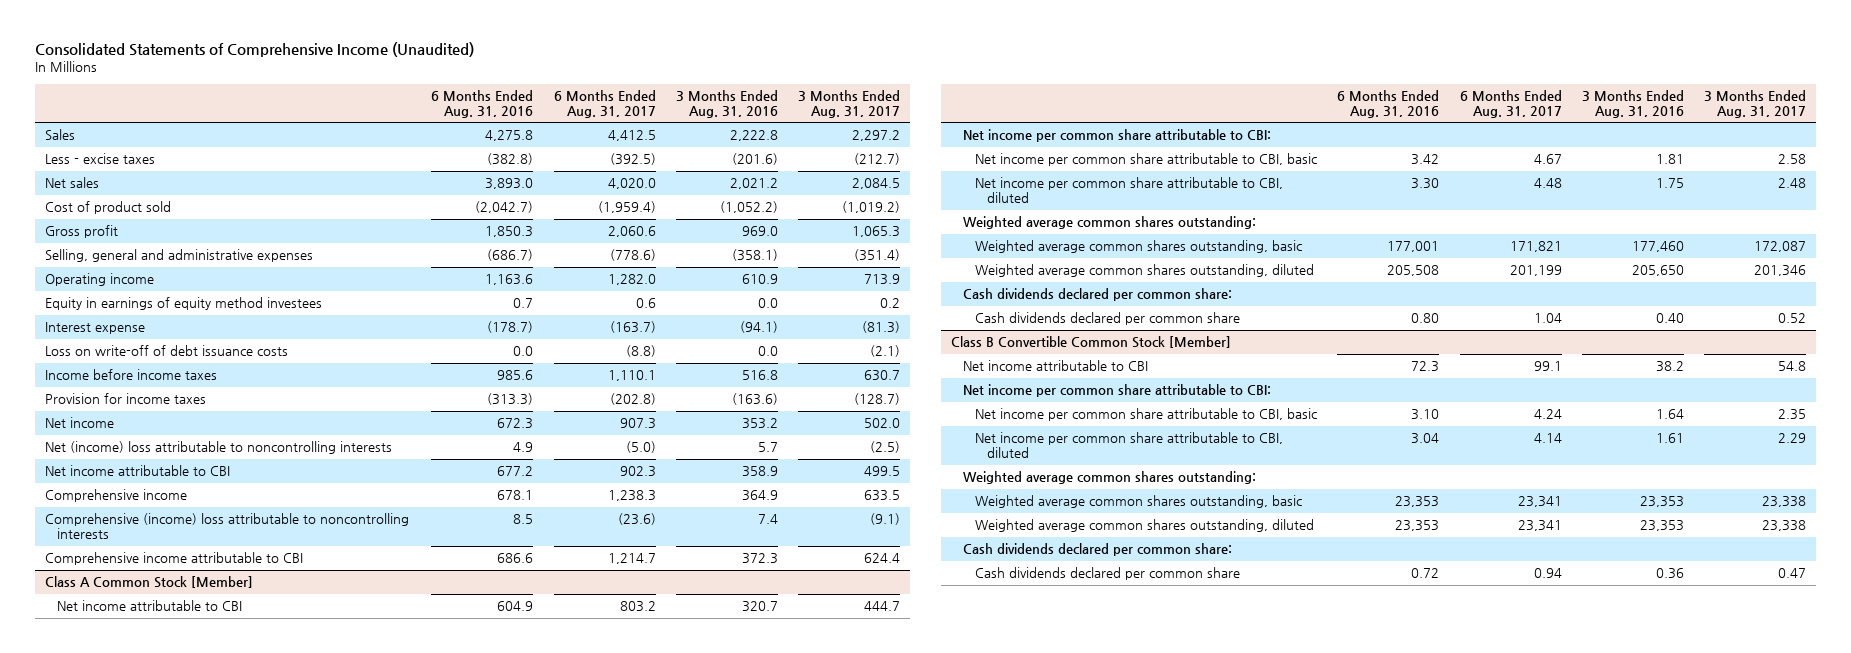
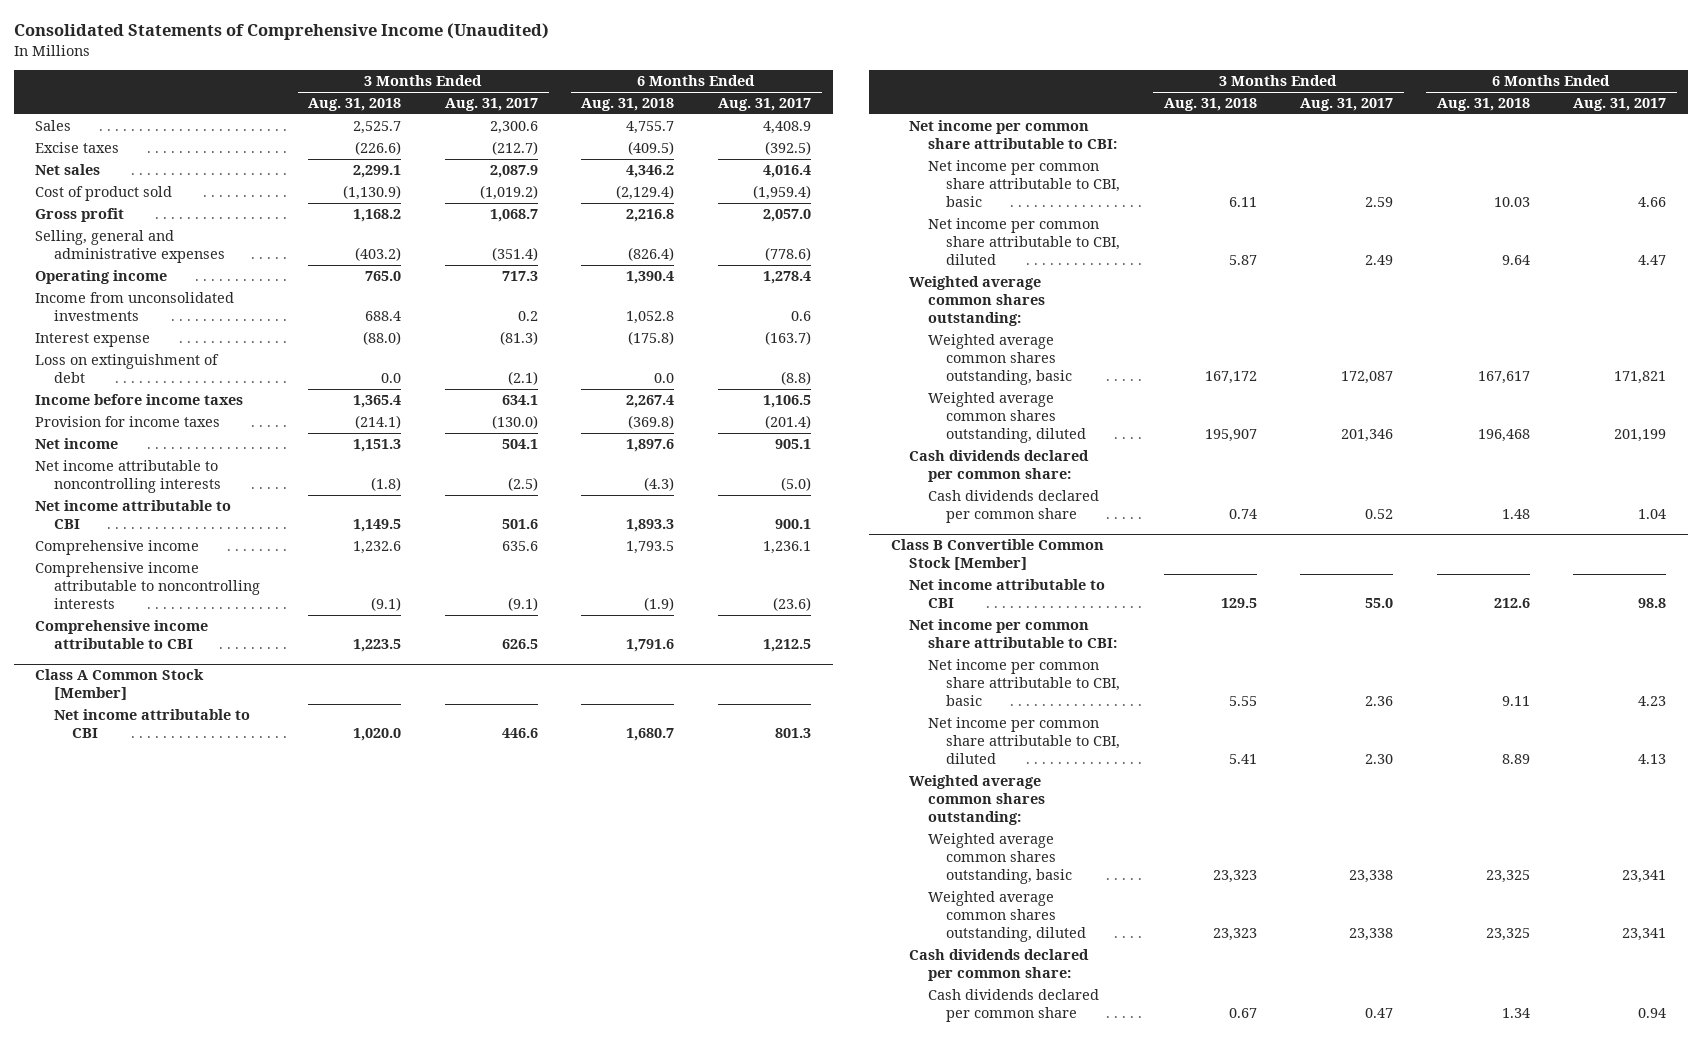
[431,89,534,118] 6 Months Ended Aug. 31, 2016 -> none
[675,89,778,118] 3 Months Ended Aug. 31, 2016 -> none
none -> [308,98,402,112] Aug. 31, 2018
none -> [581,98,675,112] Aug. 31, 2018
[607,130,656,142] 4,412.5 -> [762,121,811,135] 4,408.9
[851,130,900,142] 2,297.2 -> [489,121,538,135] 2,300.6
[45,153,156,165] Less - excise taxes -> [35,142,120,154] Excise taxes
[607,178,656,190] 4,020.0 -> [762,165,811,179] 4,016.4
[851,178,900,190] 2,084.5 -> [489,165,538,179] 2,087.9
[607,226,656,238] 2,060.6 -> [762,209,811,223] 2,057.0
[851,226,900,238] 1,065.3 -> [489,209,538,223] 1,068.7
[45,297,323,311] Equity in earnings of equity method investees -> none
[607,274,656,286] 1,282.0 -> [762,271,811,285] 1,278.4
[863,274,900,286] 713.9 -> [501,271,538,282] 717.3
none -> [35,292,235,322] Income from unconsolidated investments
[45,345,289,357] Loss on write-off of debt issuance costs -> [35,354,220,384] Loss on extinguishment of debt
[607,370,656,382] 1,110.1 -> [762,395,811,409] 1,106.5
[863,370,900,382] 630.7 -> [501,395,538,406] 634.1
[609,393,656,406] (202.8) -> [764,415,811,430] (201.4)
[853,393,900,406] (128.7) -> [491,415,538,430] (130.0)
[619,418,656,430] 907.3 -> [774,439,811,450] 905.1
[863,418,900,429] 502.0 -> [501,439,538,450] 504.1
[45,441,393,455] Net (income) loss attributable to noncontrolling interests -> [35,460,221,494] Net income attributable to noncontrolling interests
[619,466,656,478] 902.3 -> [774,519,811,530] 900.1
[863,466,900,477] 499.5 -> [501,519,538,530] 501.6
[607,490,656,502] 1,238.3 -> [762,541,811,555] 1,236.1
[863,490,900,502] 633.5 -> [501,541,538,552] 635.6
[45,513,410,540] Comprehensive (income) loss attributable to noncontrolling interests -> [35,562,260,610] Comprehensive income attributable to noncontrolling interests
[607,553,656,565] 1,214.7 -> [762,639,811,653] 1,212.5
[863,553,900,564] 624.4 -> [501,639,538,650] 626.5
[619,601,656,613] 803.2 -> [774,728,811,739] 801.3
[863,601,900,612] 444.7 -> [501,728,538,739] 446.6
[1533,154,1562,165] 4.67 -> [1638,197,1667,208] 4.66
[1777,154,1806,165] 2.58 -> [1365,197,1394,208] 2.59
[1533,178,1562,189] 4.48 -> [1638,255,1667,266] 4.47
[1777,178,1806,189] 2.48 -> [1365,255,1394,266] 2.49
[1533,361,1562,372] 99.1 -> [1638,598,1667,609] 98.8
[1777,361,1806,372] 54.8 -> [1365,598,1394,609] 55.0
[1533,409,1562,420] 4.24 -> [1638,696,1667,707] 4.23
[1777,409,1806,421] 2.35 -> [1365,696,1394,707] 2.36
[1533,433,1562,444] 4.14 -> [1638,754,1667,765] 4.13
[1777,433,1806,444] 2.29 -> [1365,754,1394,765] 2.30

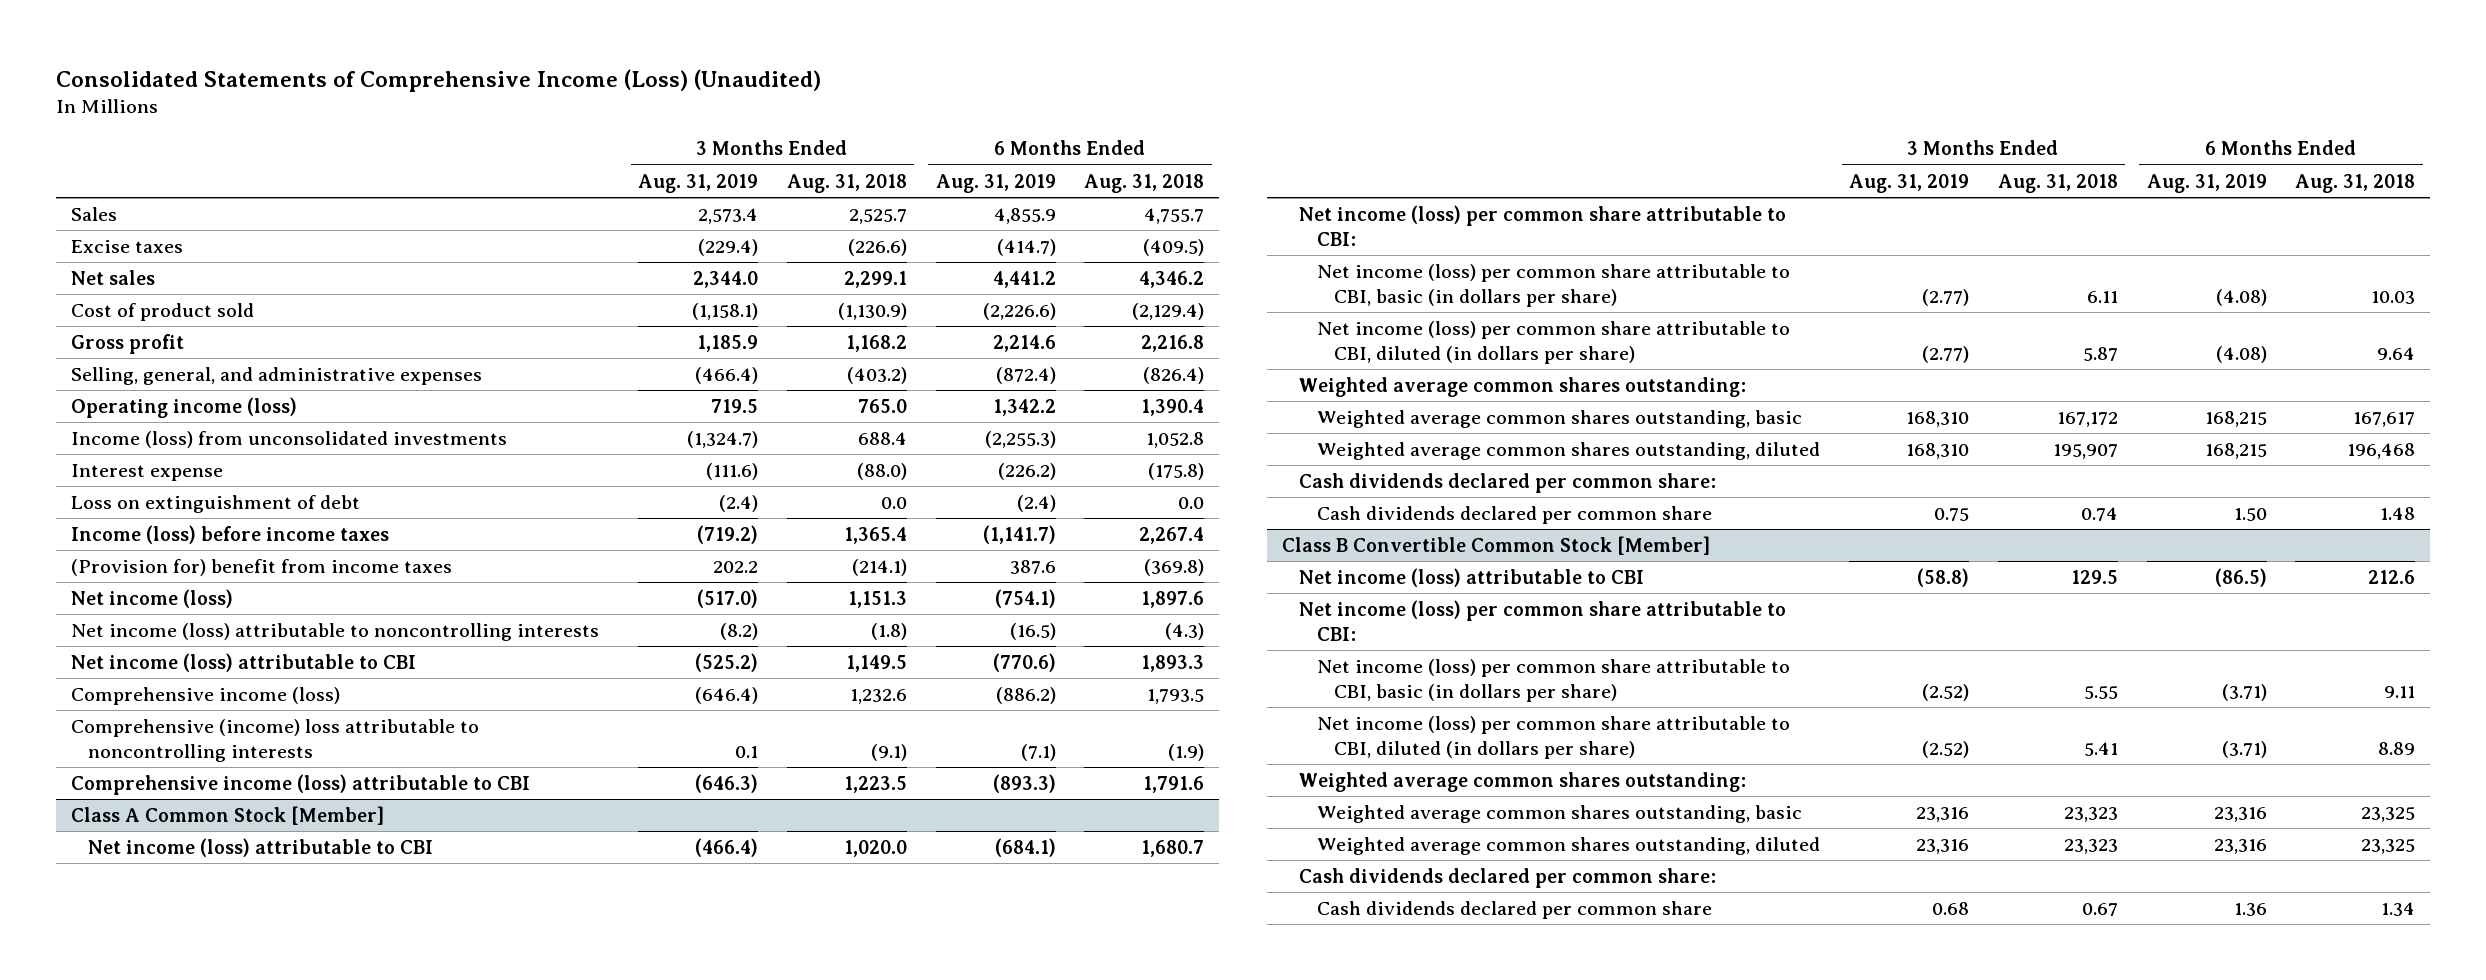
[13,23,549,41] Consolidated Statements of Comprehensive Income (Unaudited) -> [56,68,822,92] Consolidated Statements of Comprehensive Income (Loss) (Unaudited)
[444,98,538,112] Aug. 31, 2017 -> none
[717,98,811,112] Aug. 31, 2017 -> none
none -> [637,173,758,193] Aug. 31, 2019
none -> [935,173,1056,193] Aug. 31, 2019
[35,230,225,264] Selling, general and administrative expenses -> [70,366,482,385] Selling, general, and administrative expenses
[35,270,168,285] Operating income -> [70,396,297,418] Operating income (loss)
[35,292,235,322] Income from unconsolidated investments -> [70,430,507,448] Income (loss) from unconsolidated investments
[35,394,244,406] Income before income taxes -> [70,524,389,544] Income (loss) before income taxes
[35,416,221,428] Provision for income taxes -> [70,558,452,576] (Provision for) benefit from income taxes
[35,438,119,450] Net income -> [70,588,233,608] Net income (loss)
[35,460,221,494] Net income attributable to noncontrolling interests -> [70,622,599,641] Net income (loss) attributable to noncontrolling interests
[35,500,232,530] Net income attributable to CBI -> [70,652,416,672] Net income (loss) attributable to CBI
[35,540,200,556] Comprehensive income -> [70,686,340,705] Comprehensive income (loss)
[35,562,260,610] Comprehensive income attributable to noncontrolling interests -> [70,718,479,762] Comprehensive (income) loss attributable to noncontrolling interests
[35,620,209,650] Comprehensive income attributable to CBI -> [70,773,530,795] Comprehensive income (loss) attributable to CBI
[53,709,250,739] Net income attributable to CBI -> [88,837,434,857] Net income (loss) attributable to CBI
[909,120,1117,150] Net income per common share attributable to CBI: -> [1299,204,1787,246] Net income (loss) per common share attributable to CBI:
[927,160,1121,208] Net income per common share attributable to CBI, basic -> [1316,263,1790,307] Net income (loss) per common share attributable to CBI, basic (in dollars per share)
[927,218,1121,266] Net income per common share attributable to CBI, diluted -> [1316,320,1790,364] Net income (loss) per common share attributable to CBI, diluted (in dollars per share)
[909,579,1106,609] Net income attributable to CBI -> [1299,567,1645,587] Net income (loss) attributable to CBI
[909,619,1117,649] Net income per common share attributable to CBI: -> [1299,599,1787,641] Net income (loss) per common share attributable to CBI:
[927,659,1121,707] Net income per common share attributable to CBI, basic -> [1316,658,1790,702] Net income (loss) per common share attributable to CBI, basic (in dollars per share)
[927,717,1121,765] Net income per common share attributable to CBI, diluted -> [1316,715,1790,759] Net income (loss) per common share attributable to CBI, diluted (in dollars per share)

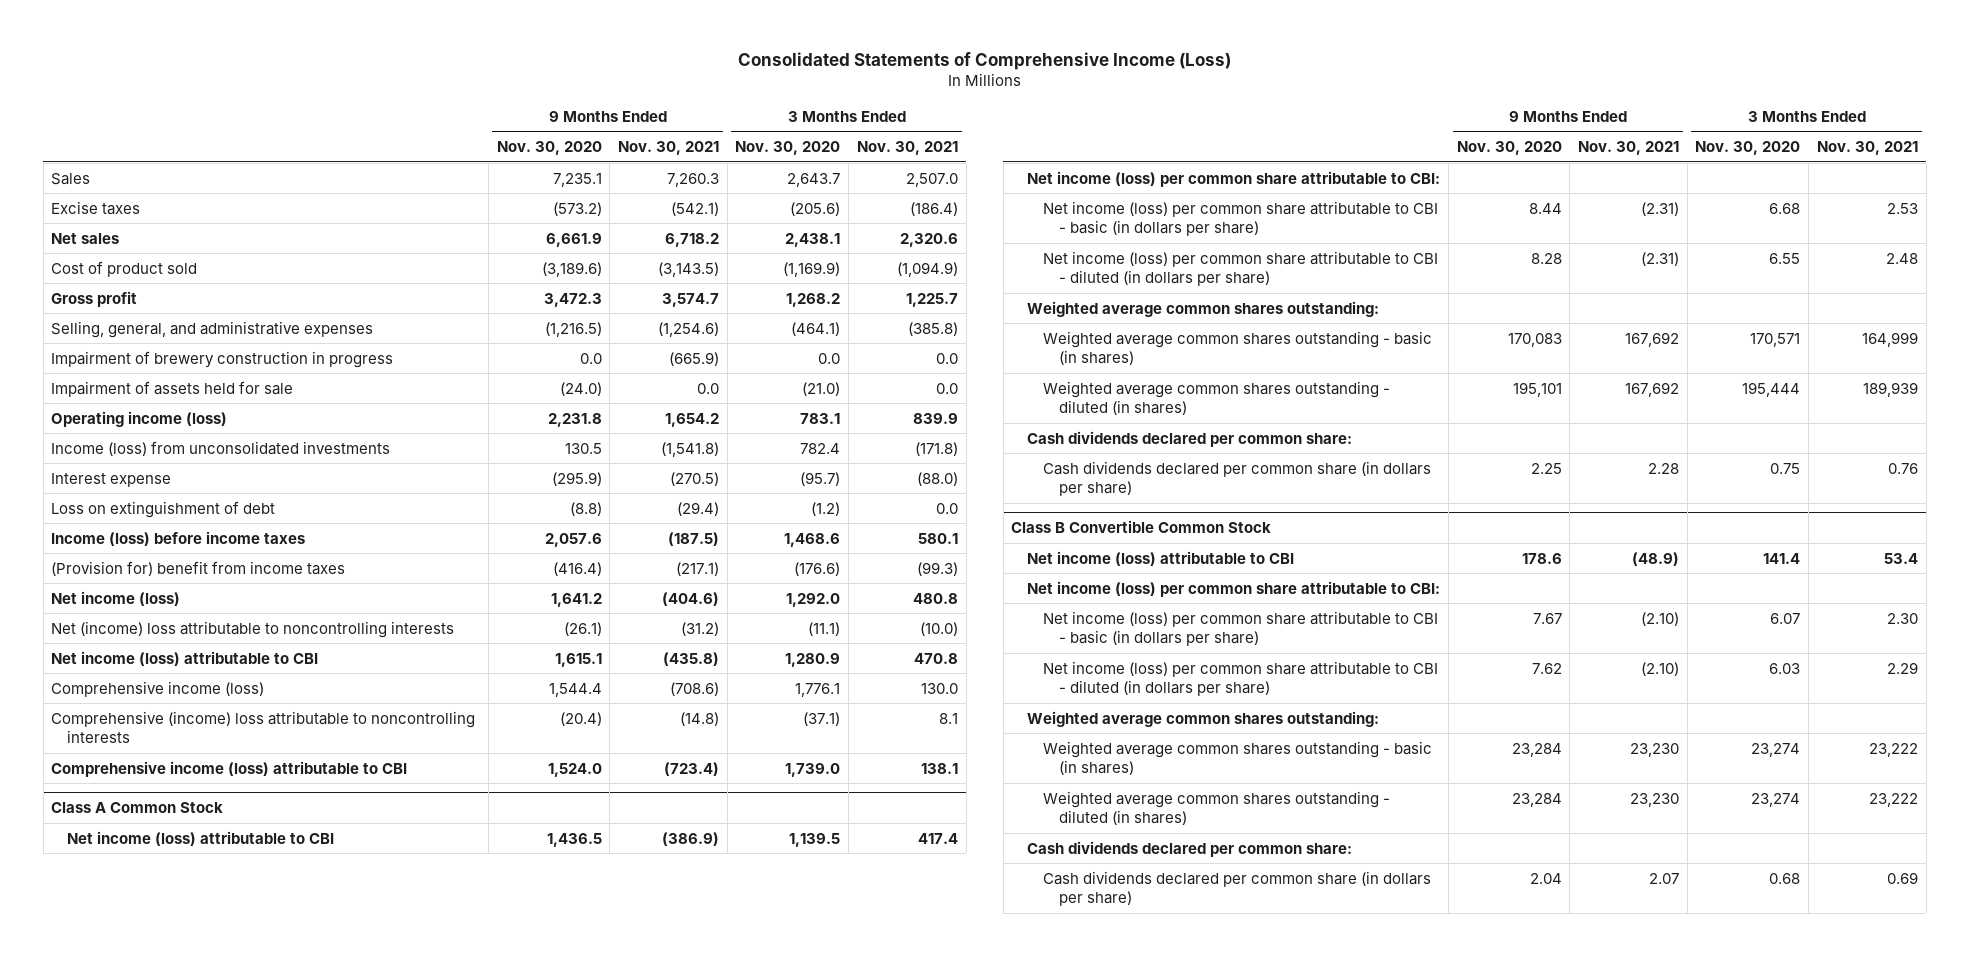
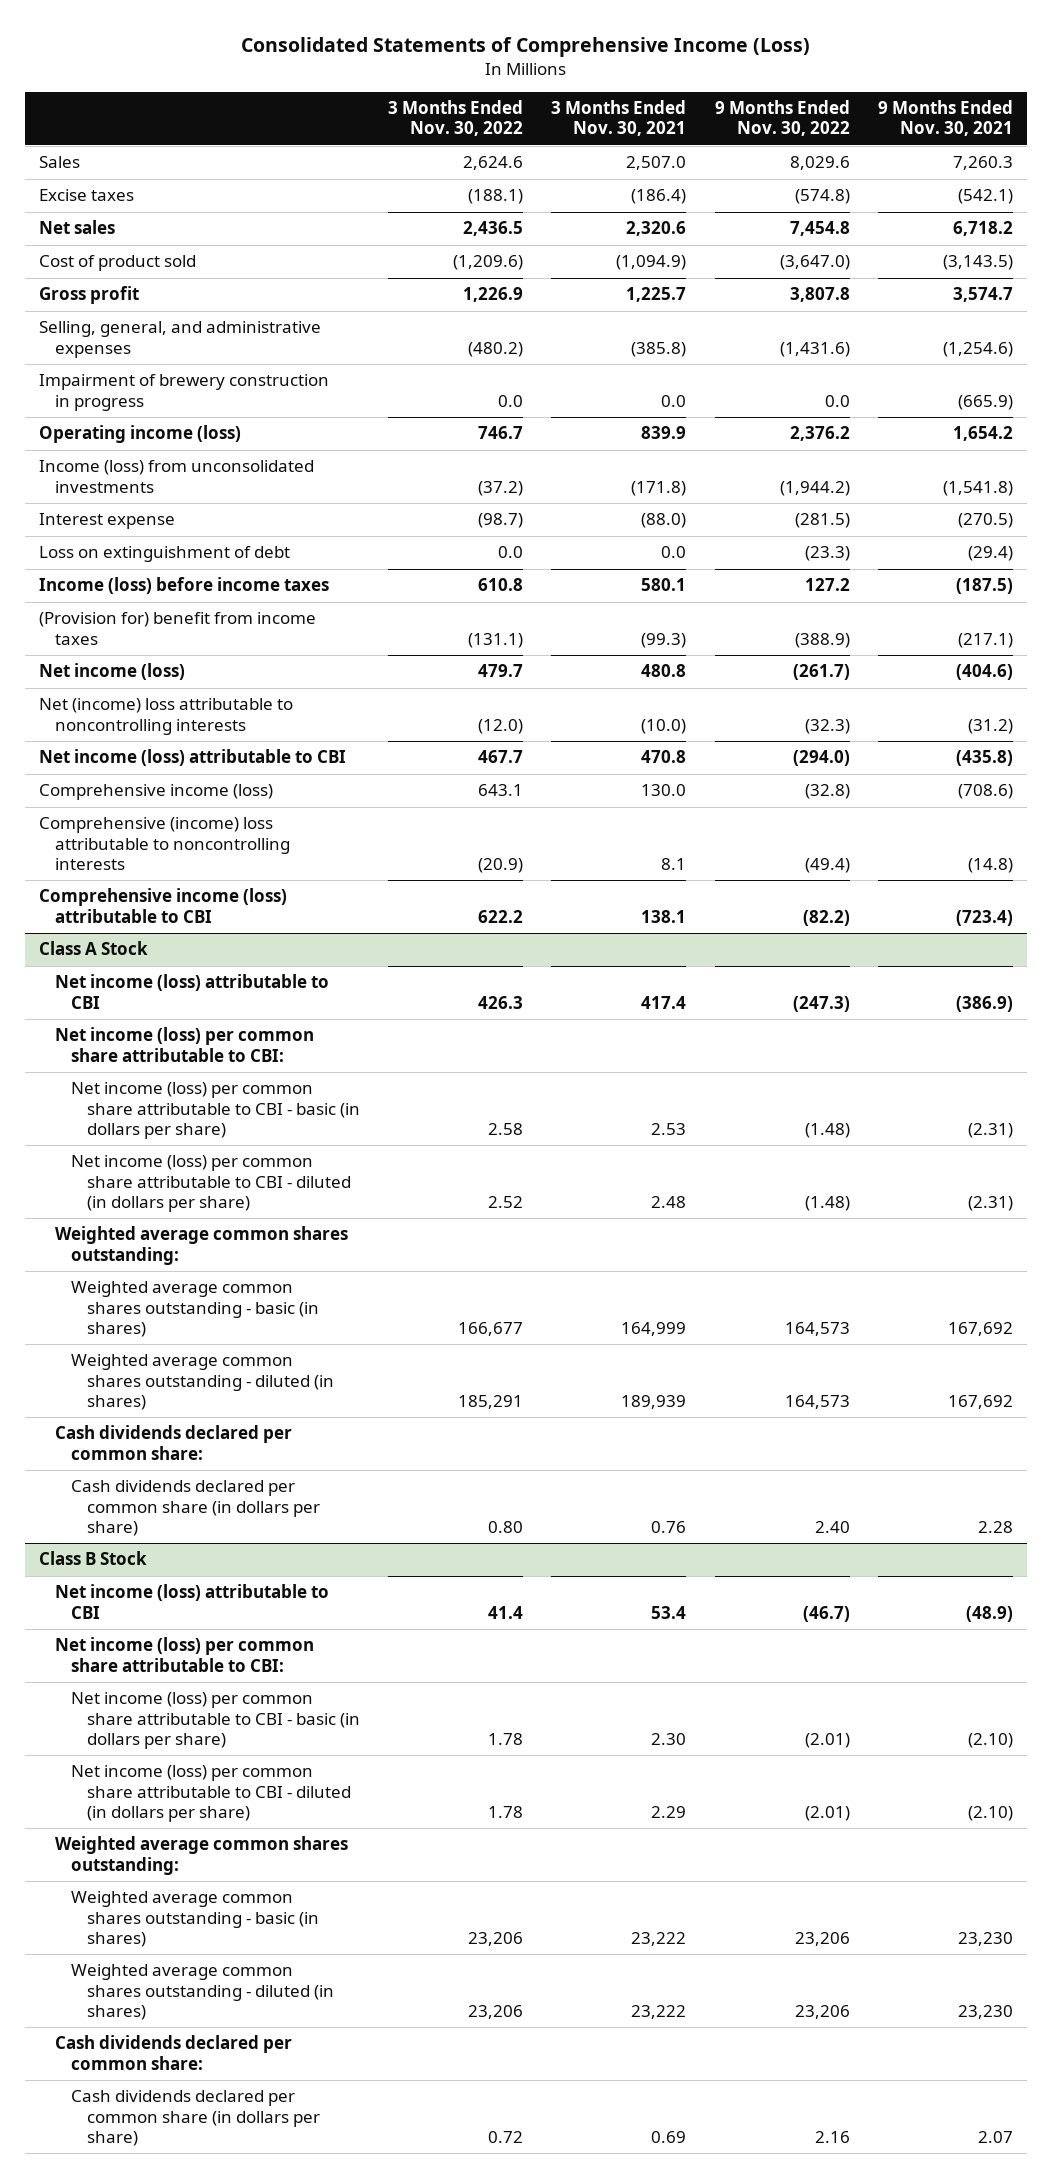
[496,141,602,156] Nov. 30, 2020 -> none
[735,141,841,156] Nov. 30, 2020 -> none
none -> [388,100,524,137] 3 Months Ended Nov. 30, 2022
none -> [714,100,850,137] 9 Months Ended Nov. 30, 2022
[51,380,294,397] Impairment of assets held for sale -> none
[51,802,224,814] Class A Common Stock -> [39,941,149,956] Class A Stock
[1011,520,1272,534] Class B Convertible Common Stock -> [39,1551,148,1566] Class B Stock

